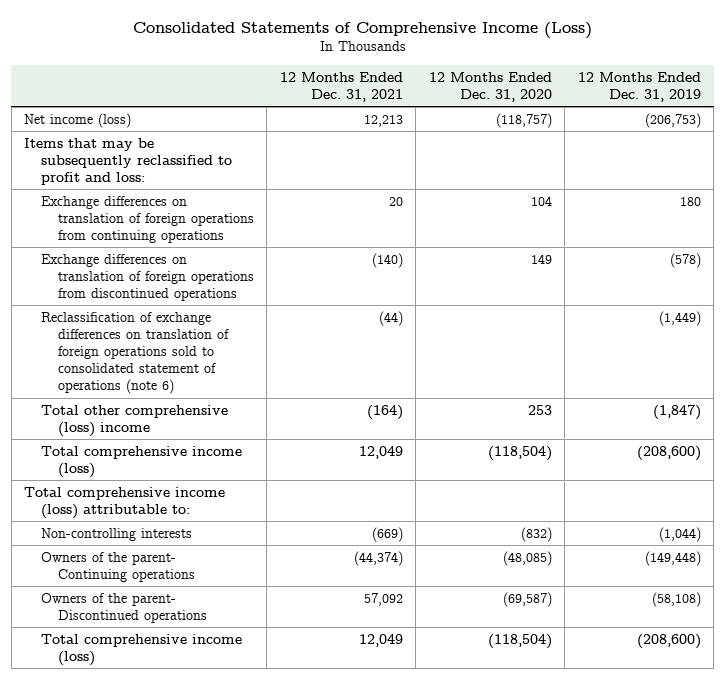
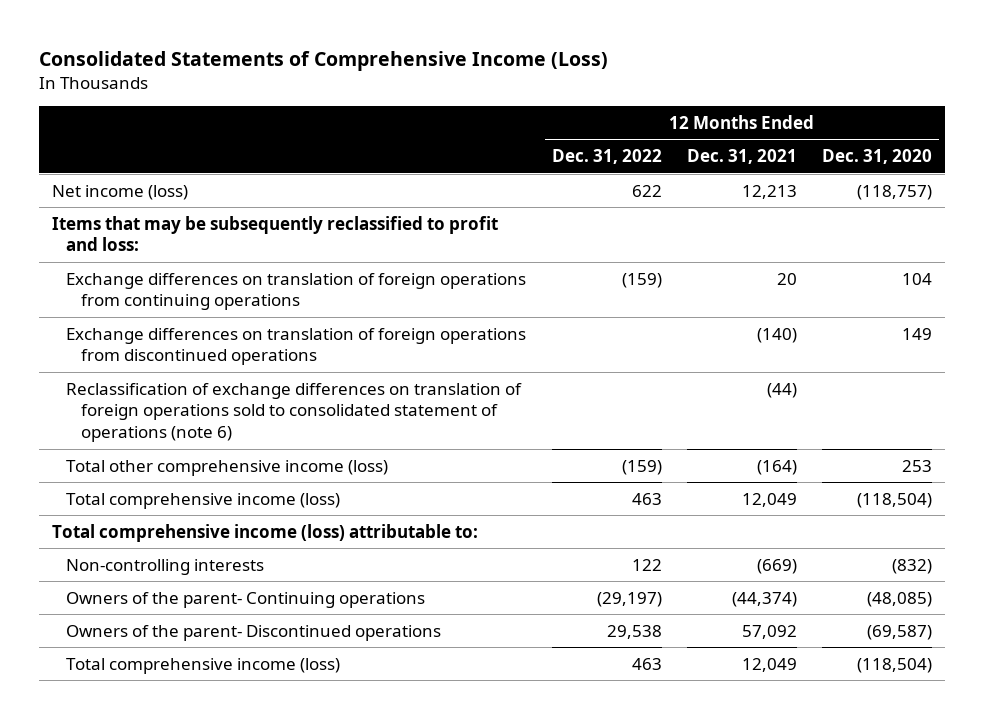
[577,71,701,102] 12 Months Ended Dec. 31, 2019 -> none
none -> [551,149,662,165] Dec. 31, 2022
[41,404,229,437] Total other comprehensive (loss) income -> [66,459,389,476] Total other comprehensive income (loss)

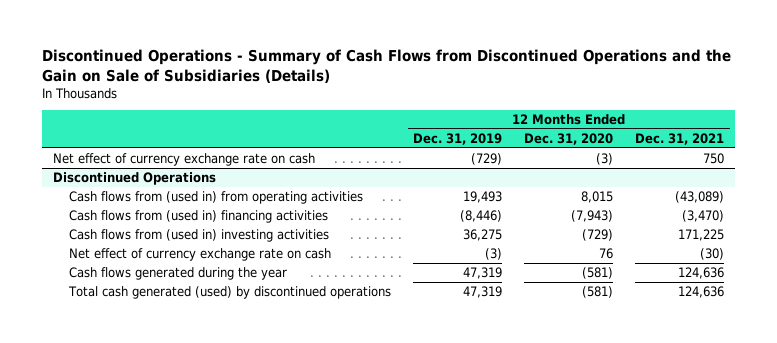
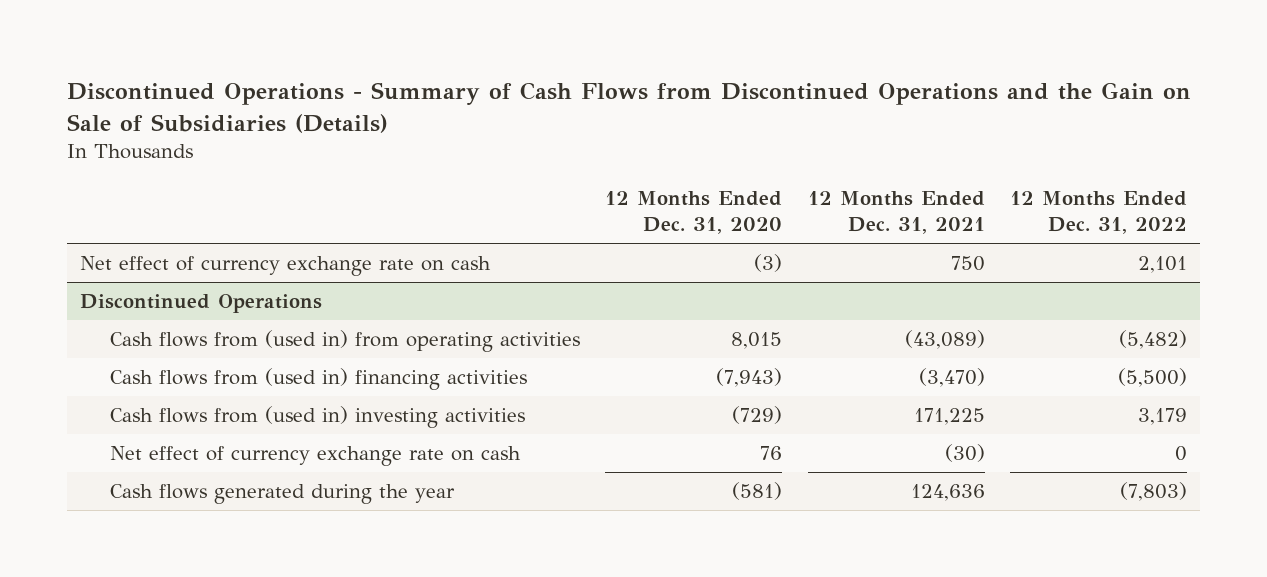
[413,132,503,145] Dec. 31, 2019 -> none
none -> [1010,191,1188,235] 12 Months Ended Dec. 31, 2022
[68,285,392,299] Total cash generated (used) by discontinued operations -> none

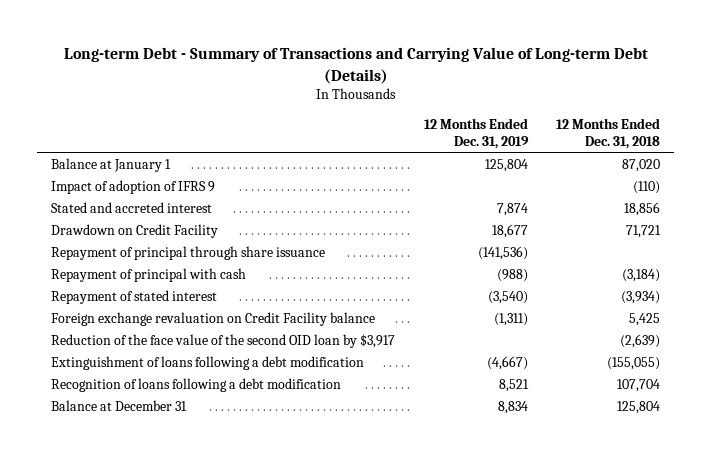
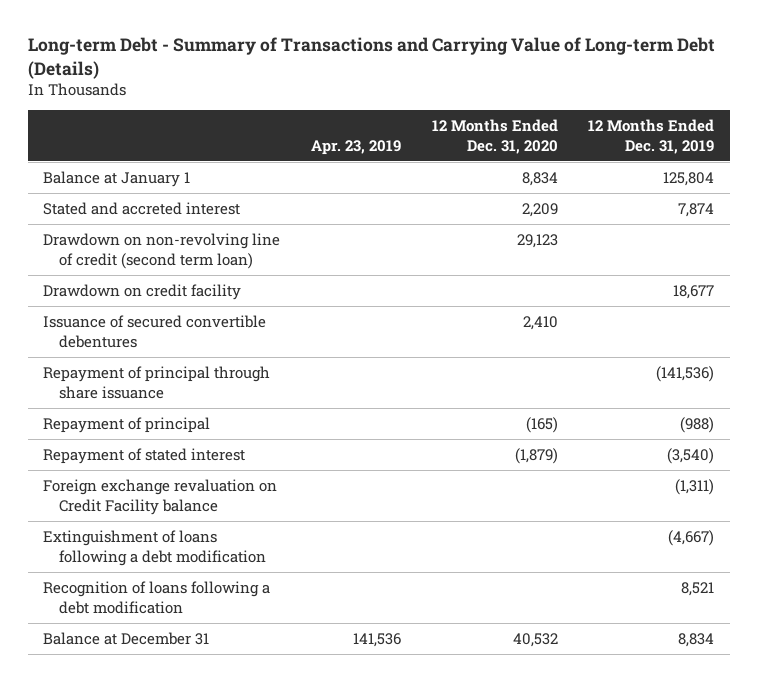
[556,117,661,149] 12 Months Ended Dec. 31, 2018 -> none
none -> [310,139,401,155] Apr. 23, 2019
none -> [431,119,558,154] 12 Months Ended Dec. 31, 2020
[51,179,216,194] Impact of adoption of IFRS 9 -> none
none -> [42,233,280,269] Drawdown on non-revolving line of credit (second term loan)
[51,223,219,238] Drawdown on Credit Facility -> [42,284,241,301] Drawdown on credit facility
none -> [42,315,266,348] Issuance of secured convertible debentures
[51,267,247,282] Repayment of principal with cash -> [42,417,210,434] Repayment of principal
[51,333,396,348] Reduction of the face value of the second OID loan by $3,917 -> none

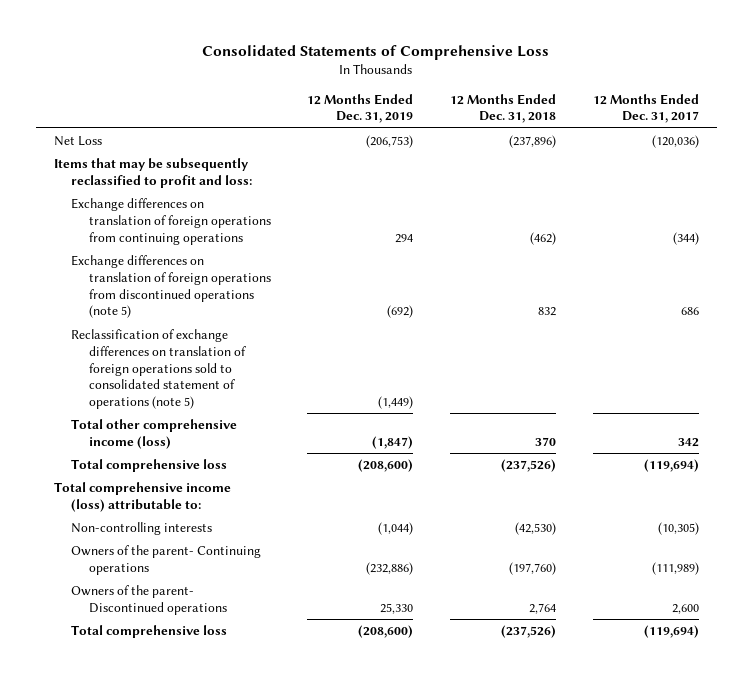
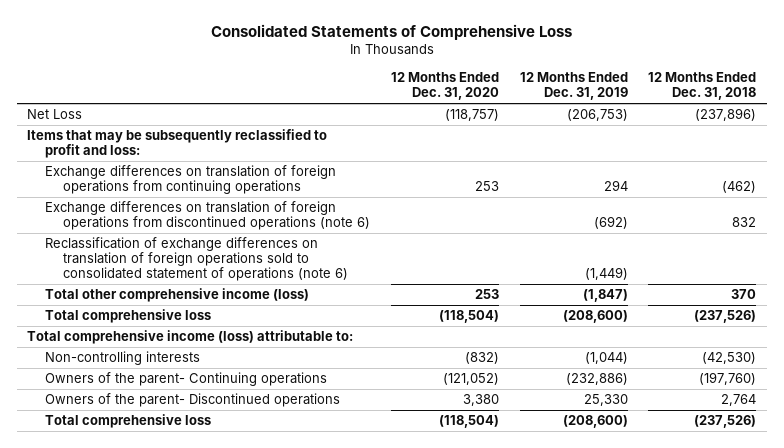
[592,93,699,124] 12 Months Ended Dec. 31, 2017 -> none
none -> [390,72,499,101] 12 Months Ended Dec. 31, 2020
[71,254,271,319] Exchange differences on translation of foreign operations from discontinued operations (note 5) -> [44,201,370,231] Exchange differences on translation of foreign operations from discontinued operations (note 6)
[71,328,246,410] Reclassification of exchange differences on translation of foreign operations sold to consolidated statement of operations (note 5) -> [44,237,348,282] Reclassification of exchange differences on translation of foreign operations sold to consolidated statement of operations (note 6)

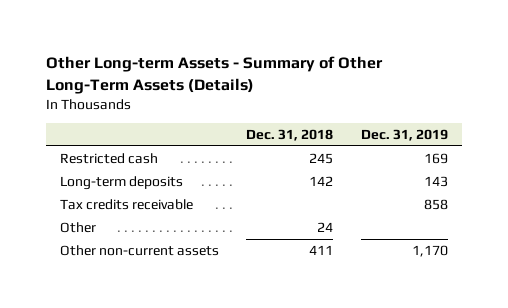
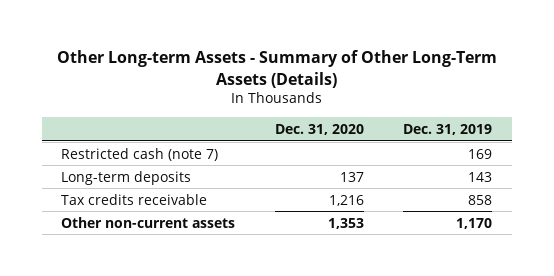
[246,129,334,142] Dec. 31, 2018 -> none
none -> [274,123,364,135] Dec. 31, 2020
[59,153,158,165] Restricted cash -> [61,147,219,161] Restricted cash (note 7)
[59,222,96,234] Other -> none

